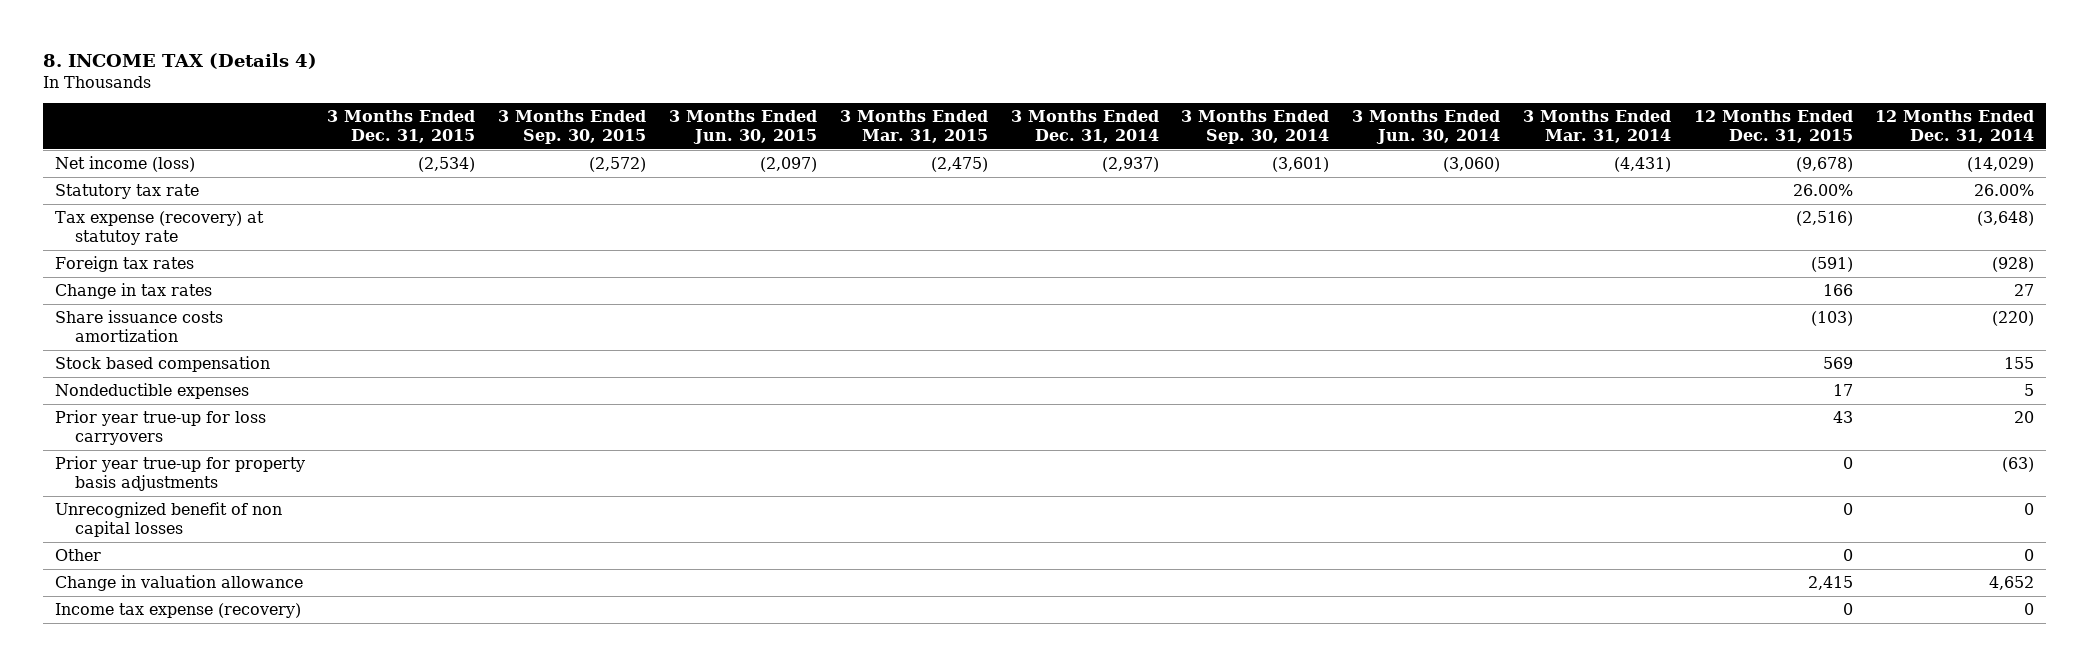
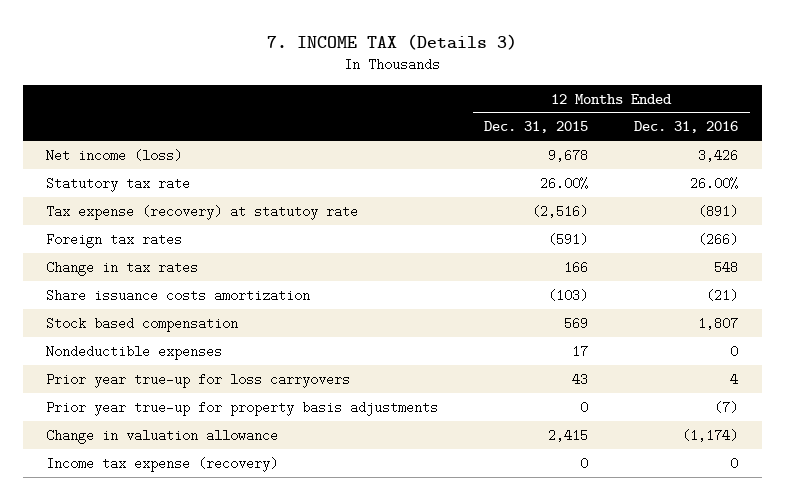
[43,53,318,70] 8. INCOME TAX (Details 4) -> [267,33,518,50] 7. INCOME TAX (Details 3)
[327,110,476,144] 3 Months Ended Dec. 31, 2015 -> none
[498,110,647,145] 3 Months Ended Sep. 30, 2015 -> none
[668,110,817,145] 3 Months Ended Jun. 30, 2015 -> none
[839,110,988,144] 3 Months Ended Mar. 31, 2015 -> none
[1010,110,1159,144] 3 Months Ended Dec. 31, 2014 -> none
[1181,110,1330,145] 3 Months Ended Sep. 30, 2014 -> none
[1352,110,1501,145] 3 Months Ended Jun. 30, 2014 -> none
[1522,110,1671,144] 3 Months Ended Mar. 31, 2014 -> none
[1875,110,2035,144] 12 Months Ended Dec. 31, 2014 -> none
none -> [634,121,739,134] Dec. 31, 2016
[1795,157,1853,173] (9,678) -> [548,148,589,162] 9,678
[54,502,282,537] Unrecognized benefit of non capital losses -> none
[54,549,101,562] Other -> none

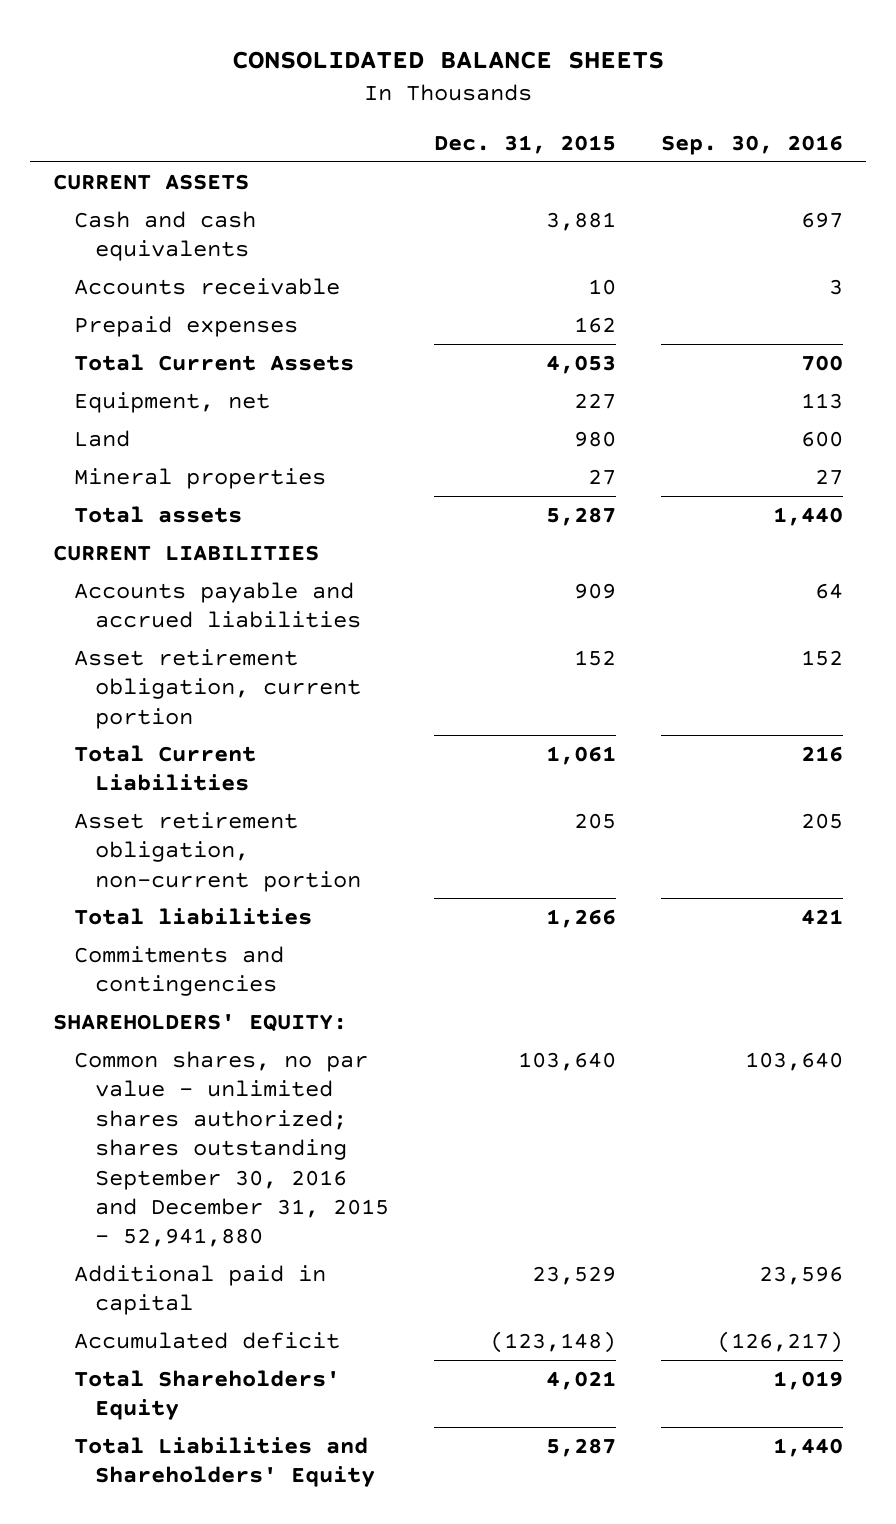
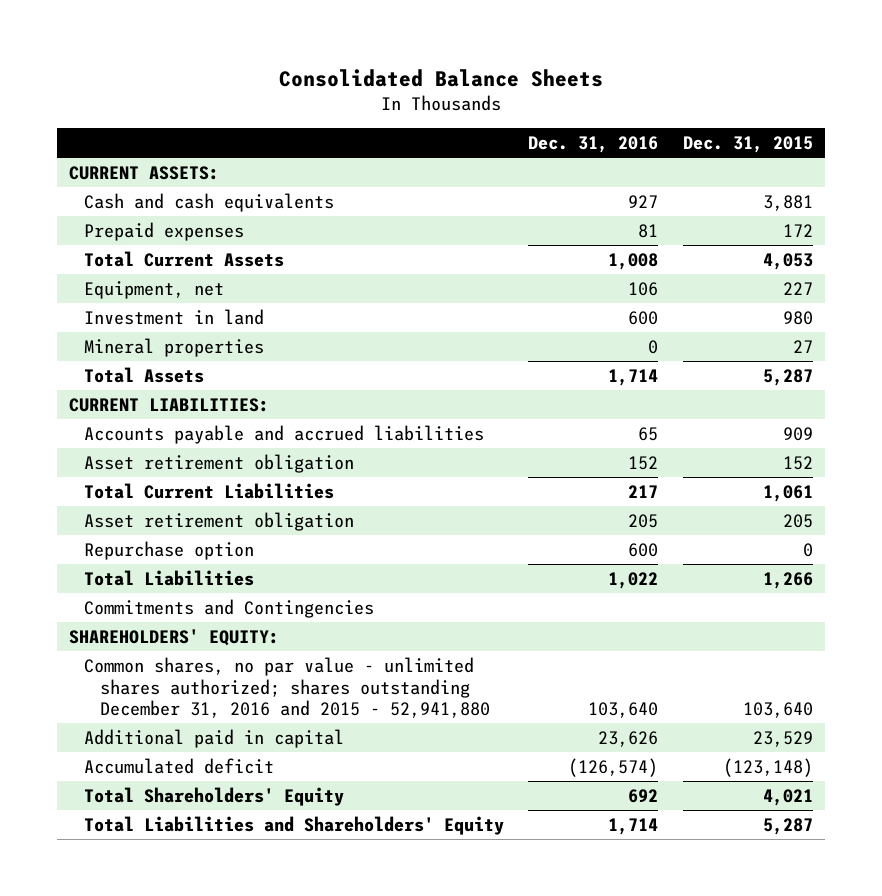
[232,50,665,69] CONSOLIDATED BALANCE SHEETS -> [278,68,603,87] Consolidated Balance Sheets
[661,135,844,156] Sep. 30, 2016 -> none
none -> [528,136,659,154] Dec. 31, 2016
[52,173,249,190] CURRENT ASSETS -> [69,165,220,180] CURRENT ASSETS:
[73,277,340,295] Accounts receivable -> none
[574,316,617,333] 162 -> [782,223,813,237] 172
[73,429,130,447] Land -> [84,308,265,325] Investment in land
[73,505,242,523] Total assets -> [84,366,205,383] Total Assets
[52,544,319,561] CURRENT LIABILITIES -> [69,397,270,412] CURRENT LIABILITIES:
[73,648,362,729] Asset retirement obligation, current portion -> [84,453,355,473] Asset retirement obligation
[73,811,362,892] Asset retirement obligation, non-current portion -> [84,511,355,531] Asset retirement obligation
none -> [84,540,255,560] Repurchase option
[73,907,312,925] Total liabilities -> [84,569,255,586] Total Liabilities
[73,945,284,997] Commitments and contingencies -> [84,598,375,618] Commitments and Contingencies
[73,1050,390,1248] Common shares, no par value - unlimited shares authorized; shares outstanding September 30, 2016 and December 31, 2015 - 52,941,880 -> [84,656,490,719] Common shares, no par value - unlimited shares authorized; shares outstanding December 31, 2016 and 2015 - 52,941,880

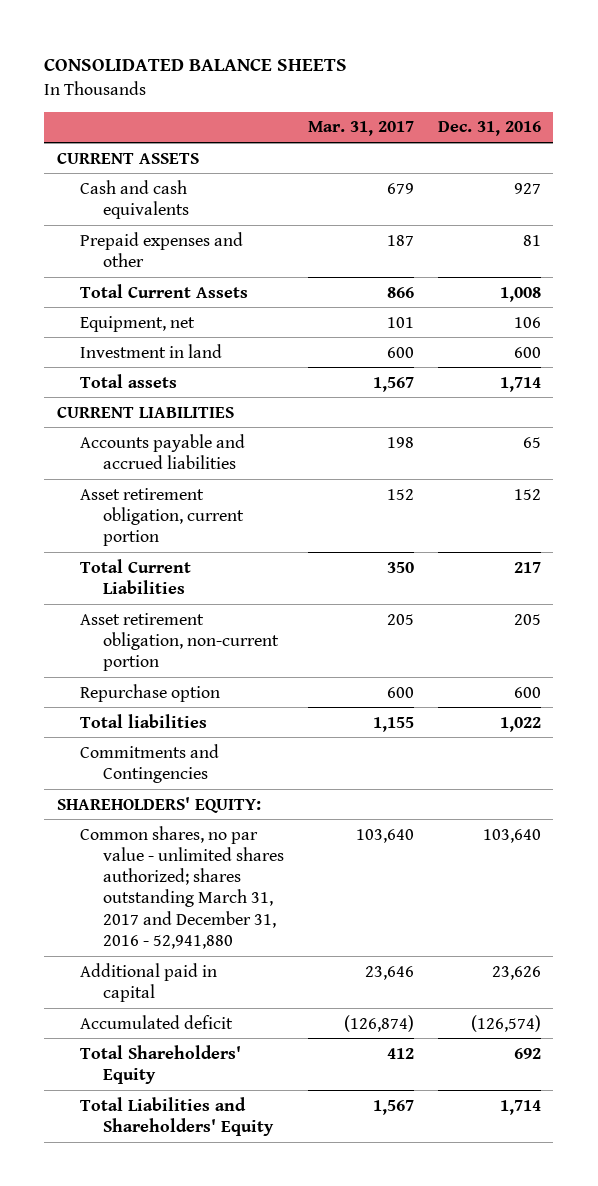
[278,68,603,87] Consolidated Balance Sheets -> [44,58,348,72] CONSOLIDATED BALANCE SHEETS
[682,136,813,154] Dec. 31, 2015 -> none
none -> [307,121,414,137] Mar. 31, 2017
[69,165,220,180] CURRENT ASSETS: -> [56,152,199,164] CURRENT ASSETS
[84,221,245,241] Prepaid expenses -> [79,231,243,267] Prepaid expenses and other
[84,337,265,357] Mineral properties -> none
[84,366,205,383] Total Assets -> [79,373,177,388] Total assets
[69,397,270,412] CURRENT LIABILITIES: -> [56,406,234,418] CURRENT LIABILITIES
[84,453,355,473] Asset retirement obligation -> [79,487,244,547] Asset retirement obligation, current portion
[84,511,355,531] Asset retirement obligation -> [79,612,279,672] Asset retirement obligation, non-current portion
[84,569,255,586] Total Liabilities -> [79,713,207,728] Total liabilities
[84,656,490,719] Common shares, no par value - unlimited shares authorized; shares outstanding December 31, 2016 and 2015 - 52,941,880 -> [79,825,284,949] Common shares, no par value - unlimited shares authorized; shares outstanding March 31, 2017 and December 31, 2016 - 52,941,880

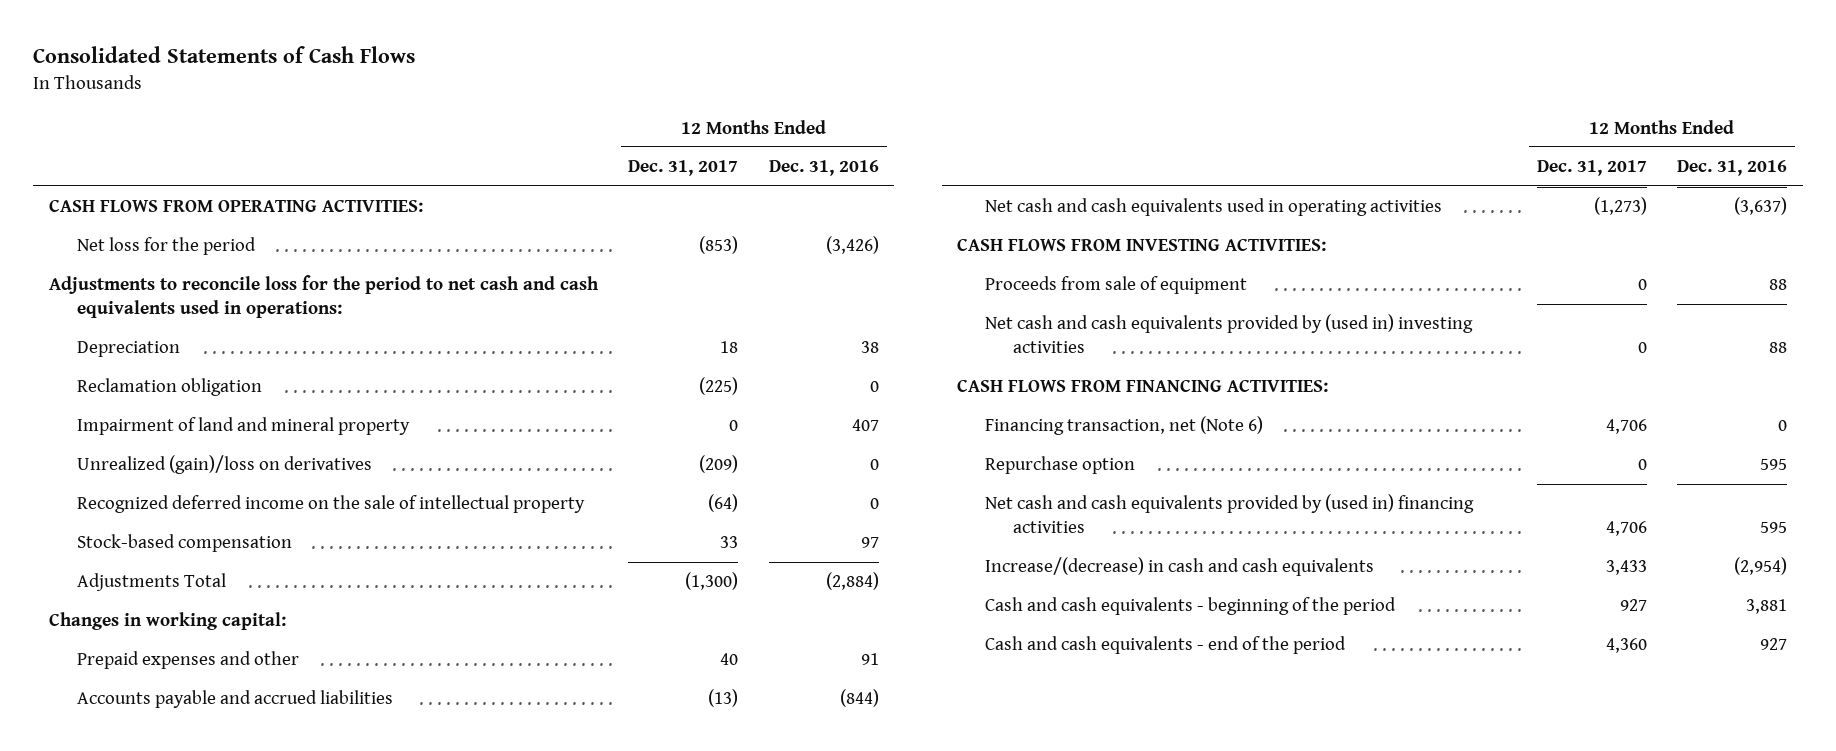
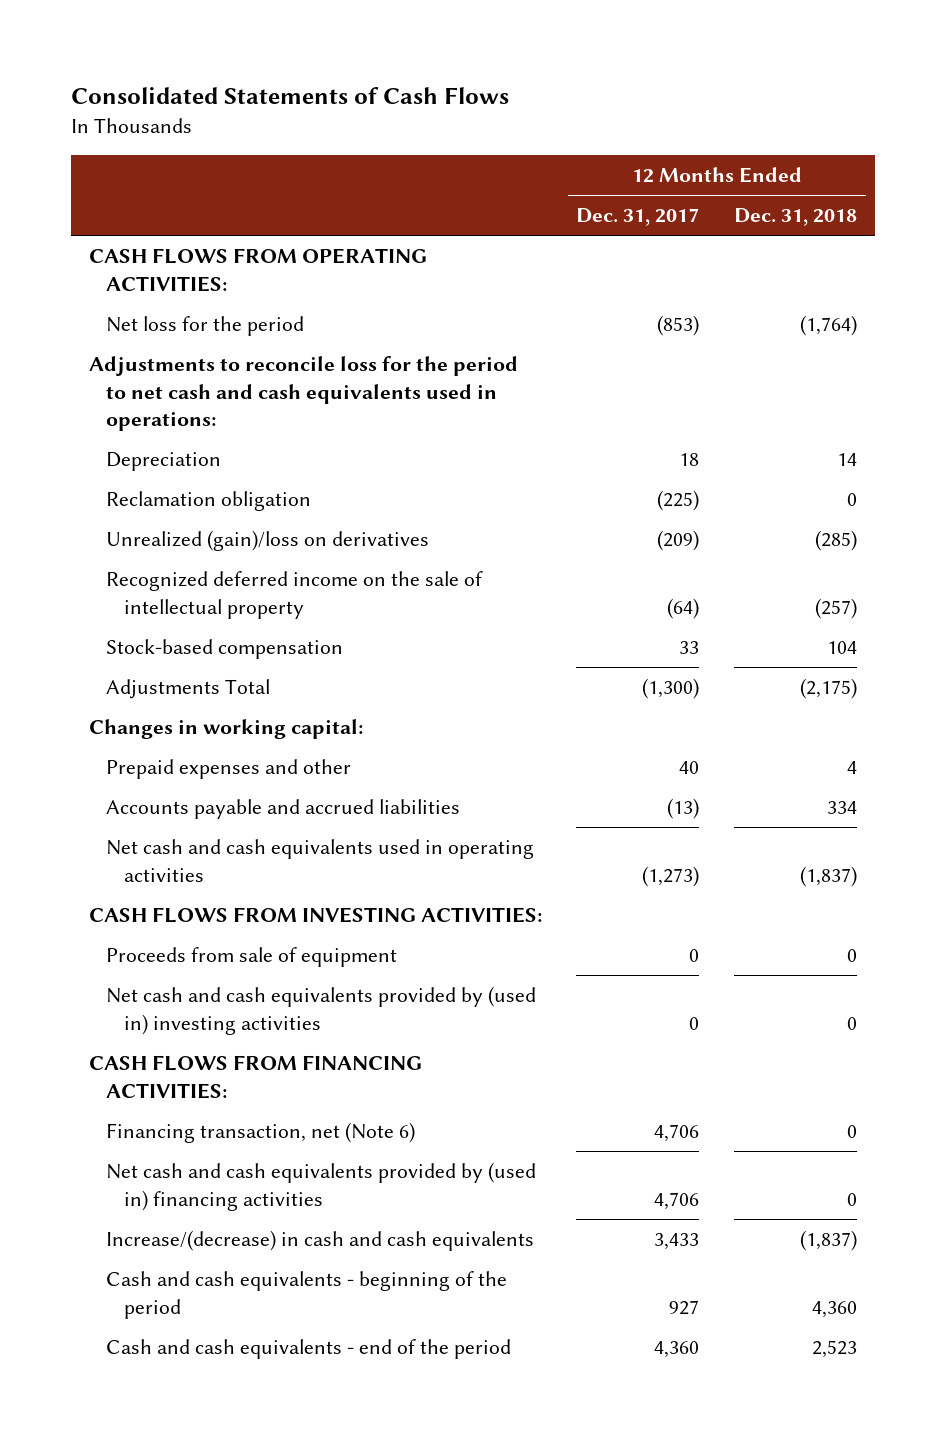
[768,160,879,177] Dec. 31, 2016 -> none
none -> [734,208,858,227] Dec. 31, 2018
[76,417,410,436] Impairment of land and mineral property -> none
[985,456,1136,475] Repurchase option -> none

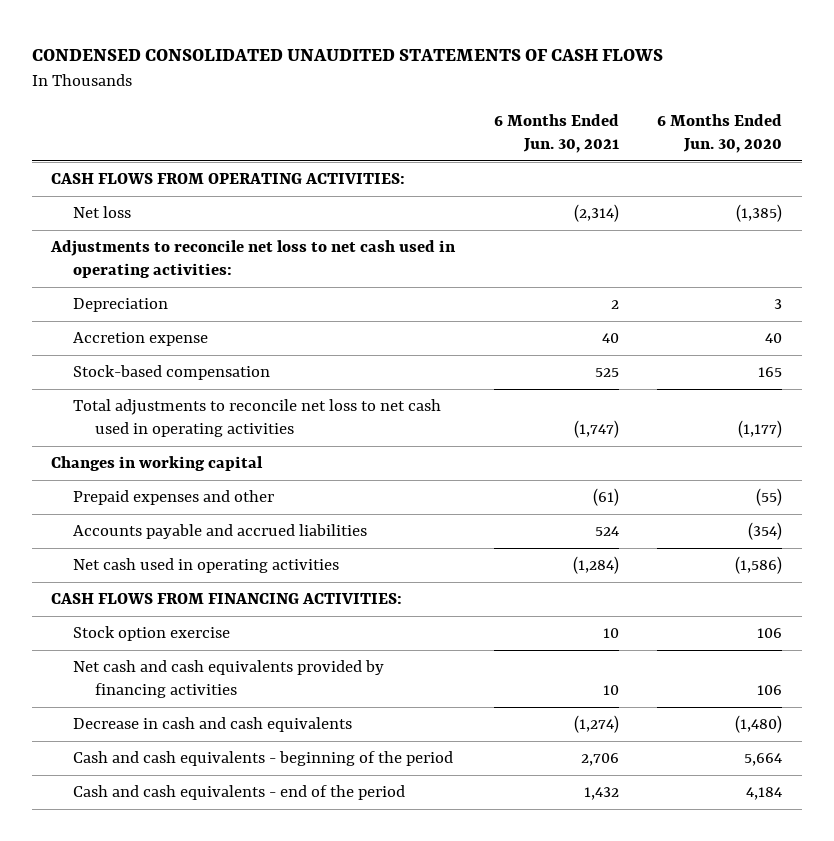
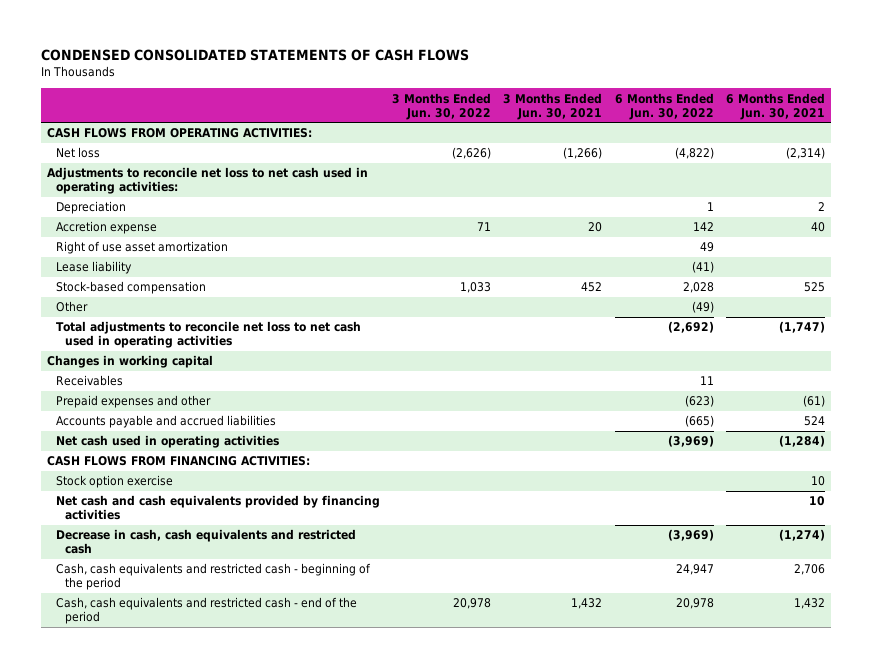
[32,48,664,61] CONDENSED CONSOLIDATED UNAUDITED STATEMENTS OF CASH FLOWS -> [40,48,469,61] CONDENSED CONSOLIDATED STATEMENTS OF CASH FLOWS
[657,114,783,153] 6 Months Ended Jun. 30, 2020 -> none
none -> [392,92,492,120] 3 Months Ended Jun. 30, 2022
none -> [503,92,603,120] 3 Months Ended Jun. 30, 2021
none -> [614,92,714,120] 6 Months Ended Jun. 30, 2022
none -> [55,241,228,255] Right of use asset amortization
none -> [55,261,132,275] Lease liability
none -> [55,301,88,313] Other
none -> [55,375,123,387] Receivables
[72,717,352,733] Decrease in cash and cash equivalents -> [55,529,356,555] Decrease in cash, cash equivalents and restricted cash
[72,751,453,767] Cash and cash equivalents - beginning of the period -> [55,563,371,591] Cash, cash equivalents and restricted cash - beginning of the period
[72,785,405,801] Cash and cash equivalents - end of the period -> [55,597,357,625] Cash, cash equivalents and restricted cash - end of the period

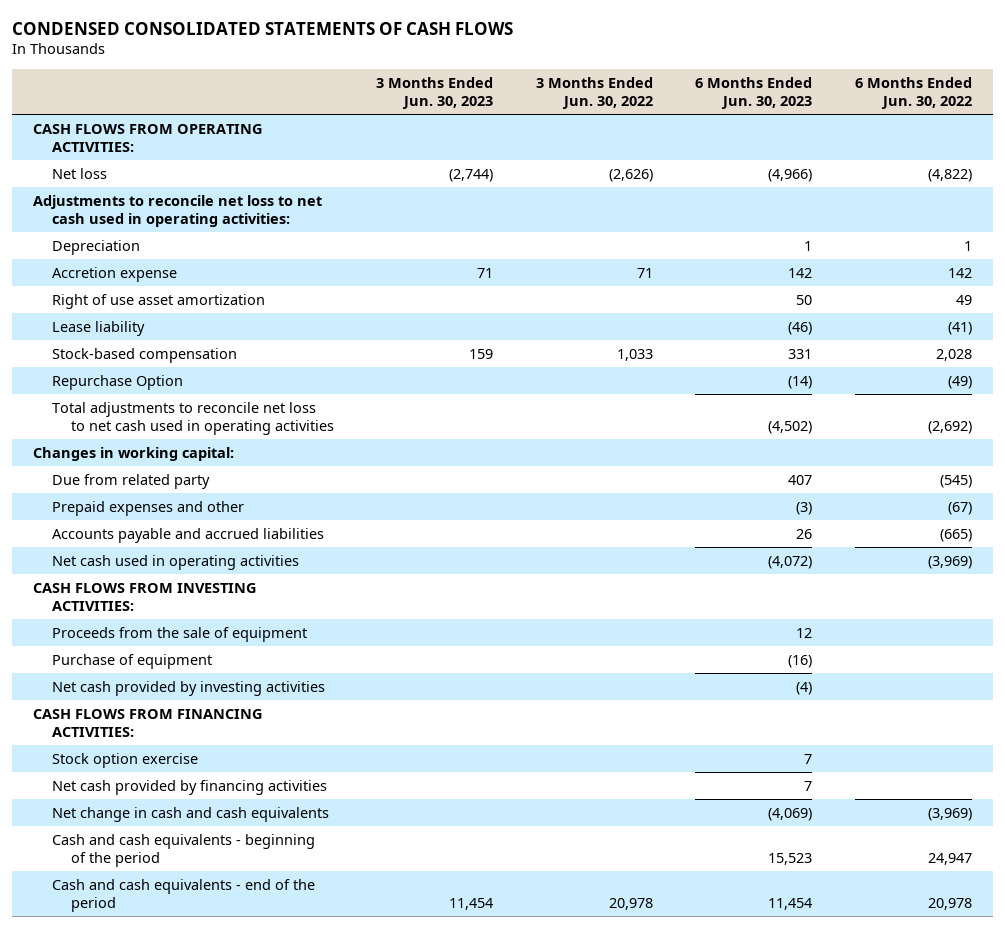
[503,92,603,120] 3 Months Ended Jun. 30, 2021 -> none
[726,92,826,120] 6 Months Ended Jun. 30, 2021 -> none
none -> [376,76,494,109] 3 Months Ended Jun. 30, 2023
none -> [695,76,813,109] 6 Months Ended Jun. 30, 2023
[55,301,88,313] Other -> none
none -> [51,374,183,390] Repurchase Option
[55,375,123,387] Receivables -> none
[46,355,213,369] Changes in working capital -> [33,446,235,461] Changes in working capital:
none -> [51,473,210,489] Due from related party
[684,395,714,408] (623) -> [947,501,972,515] (67)
none -> [33,582,258,611] CASH FLOWS FROM INVESTING ACTIVITIES:
none -> [51,626,307,642] Proceeds from the sale of equipment
none -> [51,653,212,669] Purchase of equipment
none -> [51,680,325,696] Net cash provided by investing activities
[55,495,380,521] Net cash and cash equivalents provided by financing activities -> [51,779,327,795] Net cash provided by financing activities
[55,529,356,555] Decrease in cash, cash equivalents and restricted cash -> [51,806,329,822] Net change in cash and cash equivalents
[55,563,371,591] Cash, cash equivalents and restricted cash - beginning of the period -> [51,833,315,867] Cash and cash equivalents - beginning of the period
[55,597,357,625] Cash, cash equivalents and restricted cash - end of the period -> [51,878,315,912] Cash and cash equivalents - end of the period

